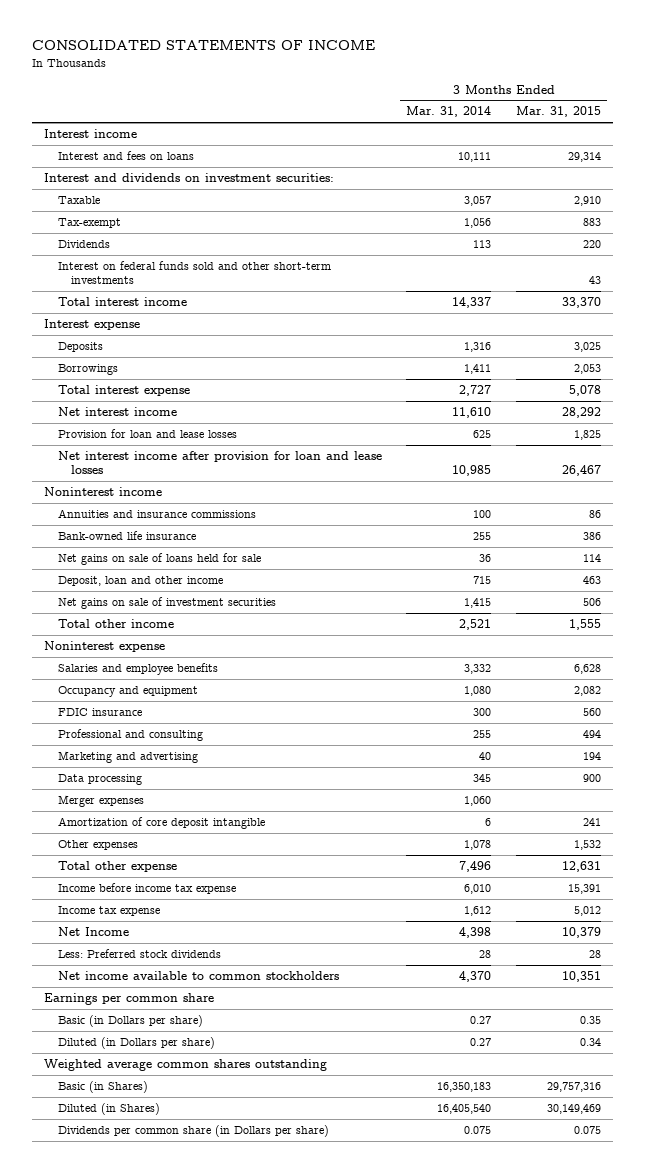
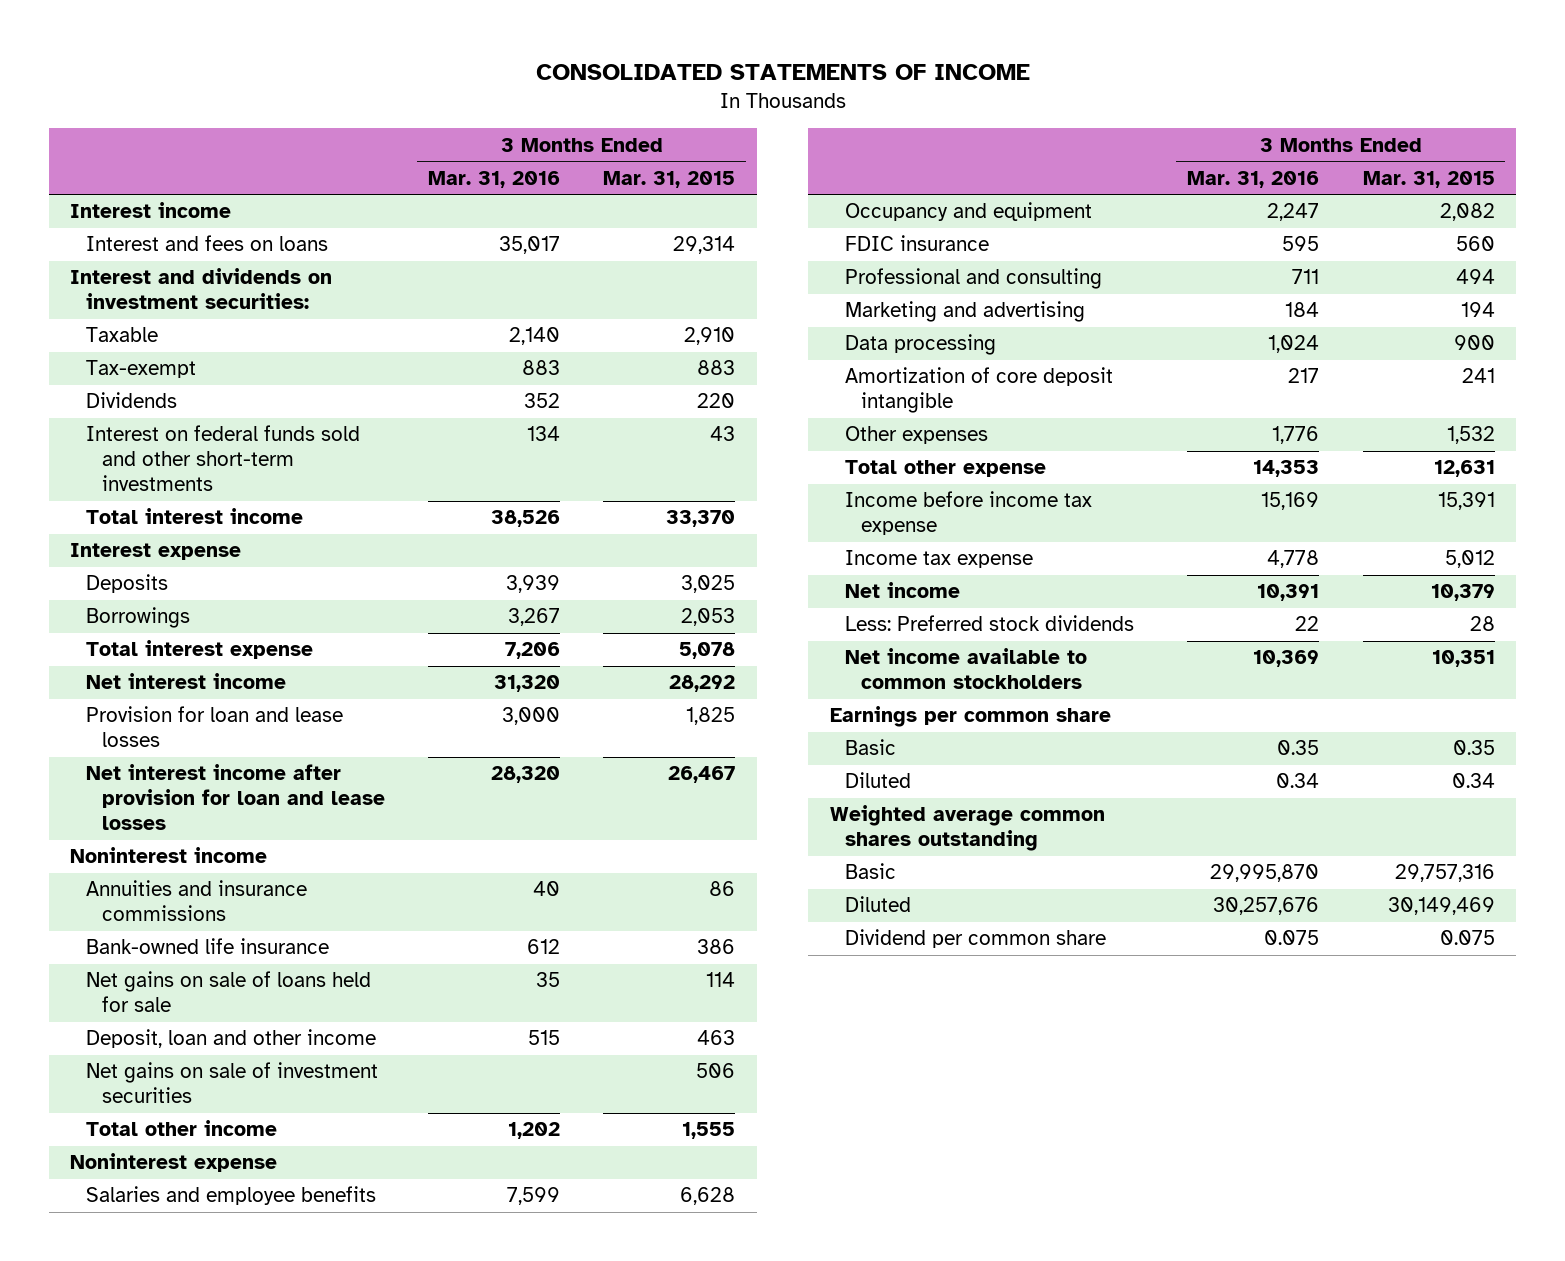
[406,106,492,118] Mar. 31, 2014 -> none
none -> [428,170,561,188] Mar. 31, 2016
[57,795,144,808] Merger expenses -> none
[57,927,129,937] Net Income -> [845,582,961,599] Net income
[57,1015,203,1028] Basic (in Dollars per share) -> [845,739,897,756] Basic
[57,1037,215,1050] Diluted (in Dollars per share) -> [845,772,912,789] Diluted
[57,1081,148,1094] Basic (in Shares) -> [845,863,897,880] Basic
[57,1103,160,1116] Diluted (in Shares) -> [845,896,912,913] Diluted
[57,1125,329,1138] Dividends per common share (in Dollars per share) -> [845,929,1107,949] Dividend per common share

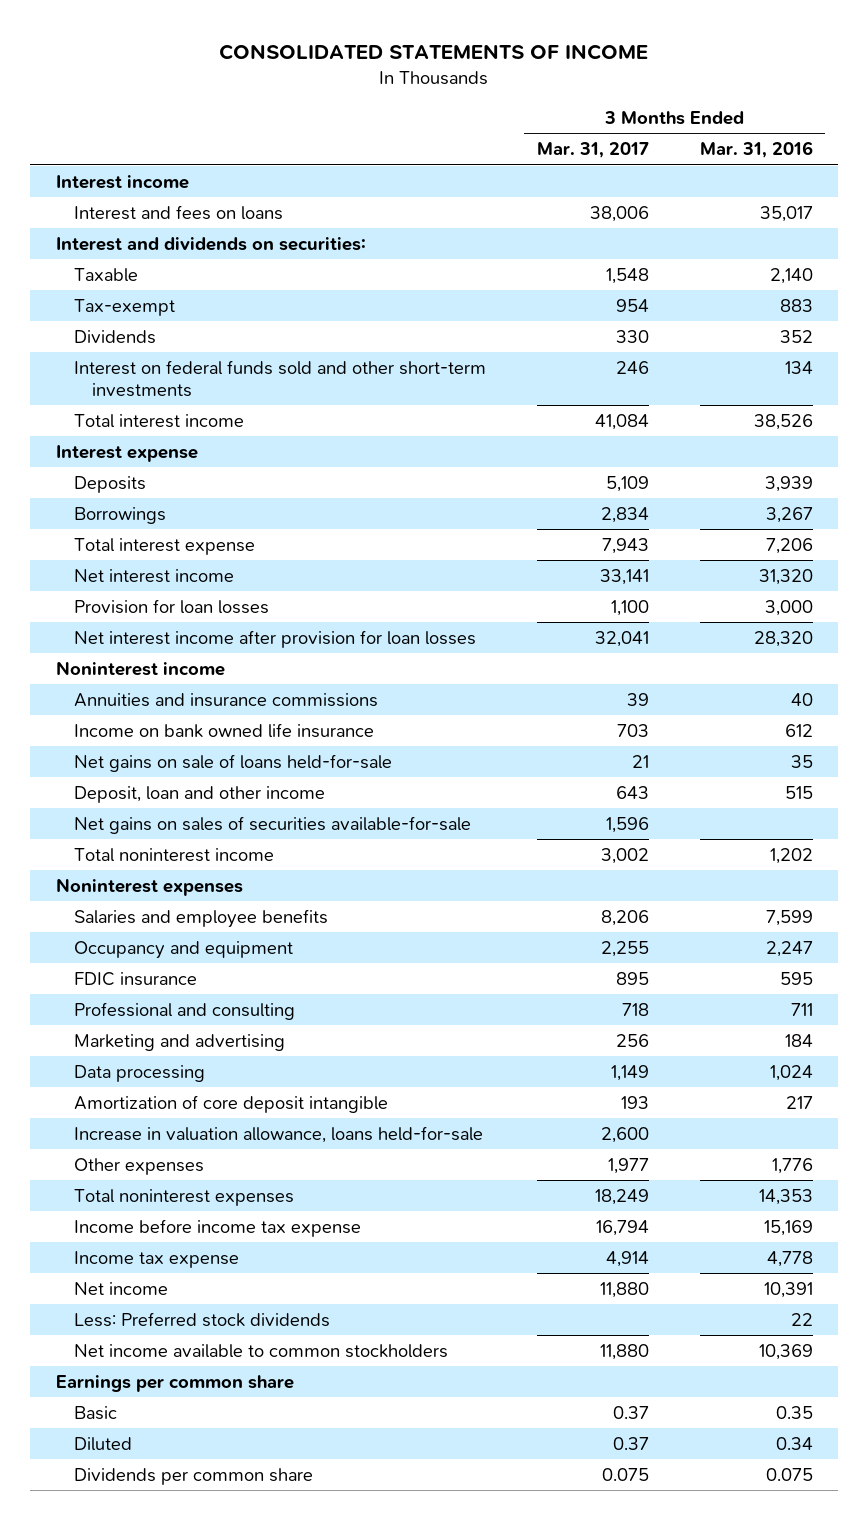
[603,170,736,188] Mar. 31, 2015 -> none
none -> [536,142,649,159] Mar. 31, 2017
[70,268,333,310] Interest and dividends on investment securities: -> [55,236,366,251] Interest and dividends on securities:
[86,706,344,748] Provision for loan and lease losses -> [73,598,269,614] Provision for loan losses
[86,764,385,831] Net interest income after provision for loan and lease losses -> [73,629,476,648] Net interest income after provision for loan losses
[86,938,330,955] Bank-owned life insurance -> [73,722,374,738] Income on bank owned life insurance
[86,971,372,1013] Net gains on sale of loans held for sale -> [73,753,392,772] Net gains on sale of loans held-for-sale
[86,1062,379,1104] Net gains on sale of investment securities -> [73,815,471,834] Net gains on sales of securities available-for-sale
[86,1120,278,1137] Total other income -> [73,847,274,862] Total noninterest income
[70,1153,278,1173] Noninterest expense -> [55,877,243,896] Noninterest expenses
none -> [73,1125,483,1143] Increase in valuation allowance, loans held-for-sale
[845,460,1047,478] Total other expense -> [73,1188,294,1206] Total noninterest expenses
[829,805,1105,852] Weighted average common shares outstanding -> none
[845,863,897,880] Basic -> none
[845,896,912,913] Diluted -> none
[845,929,1107,949] Dividend per common share -> [73,1467,313,1485] Dividends per common share

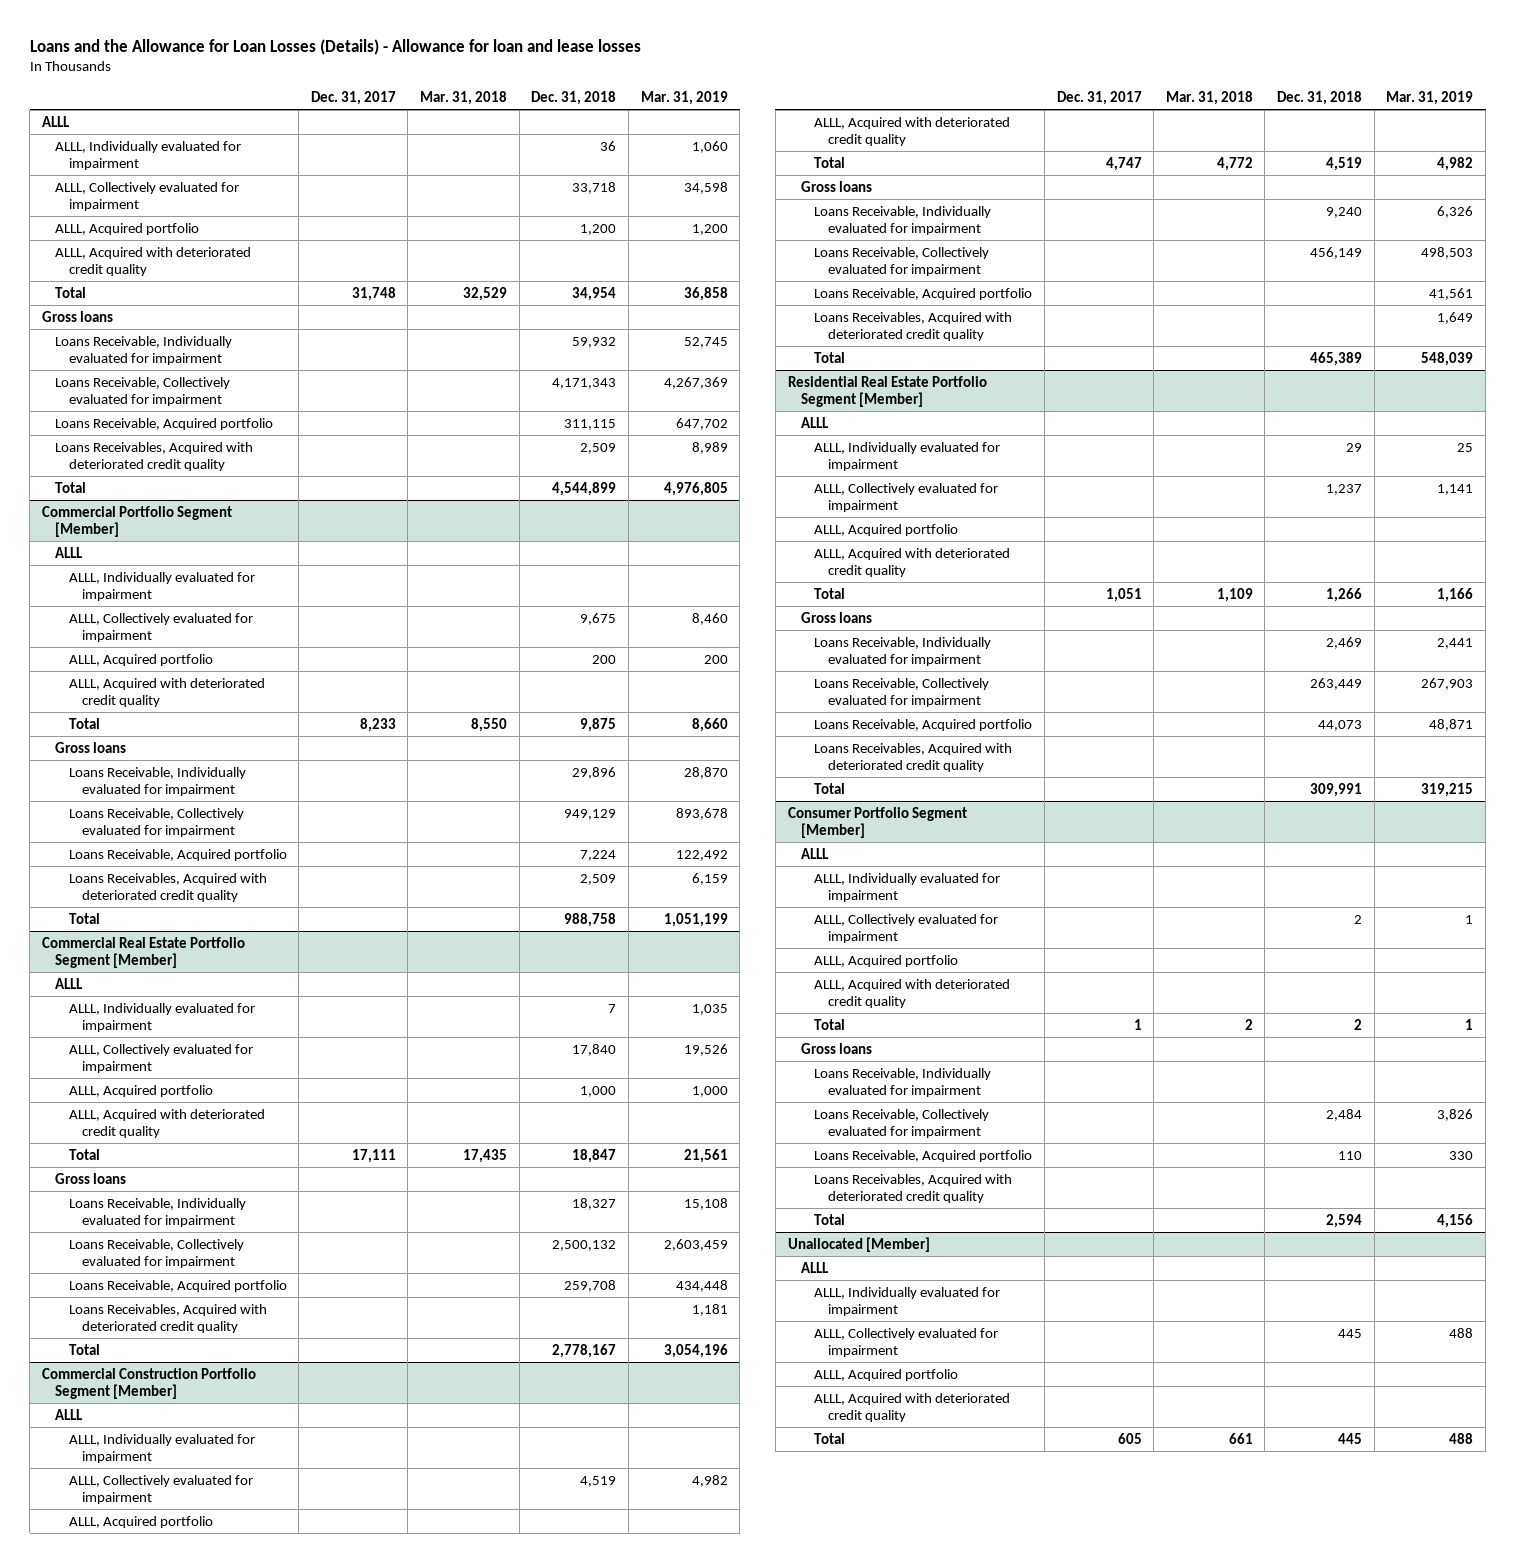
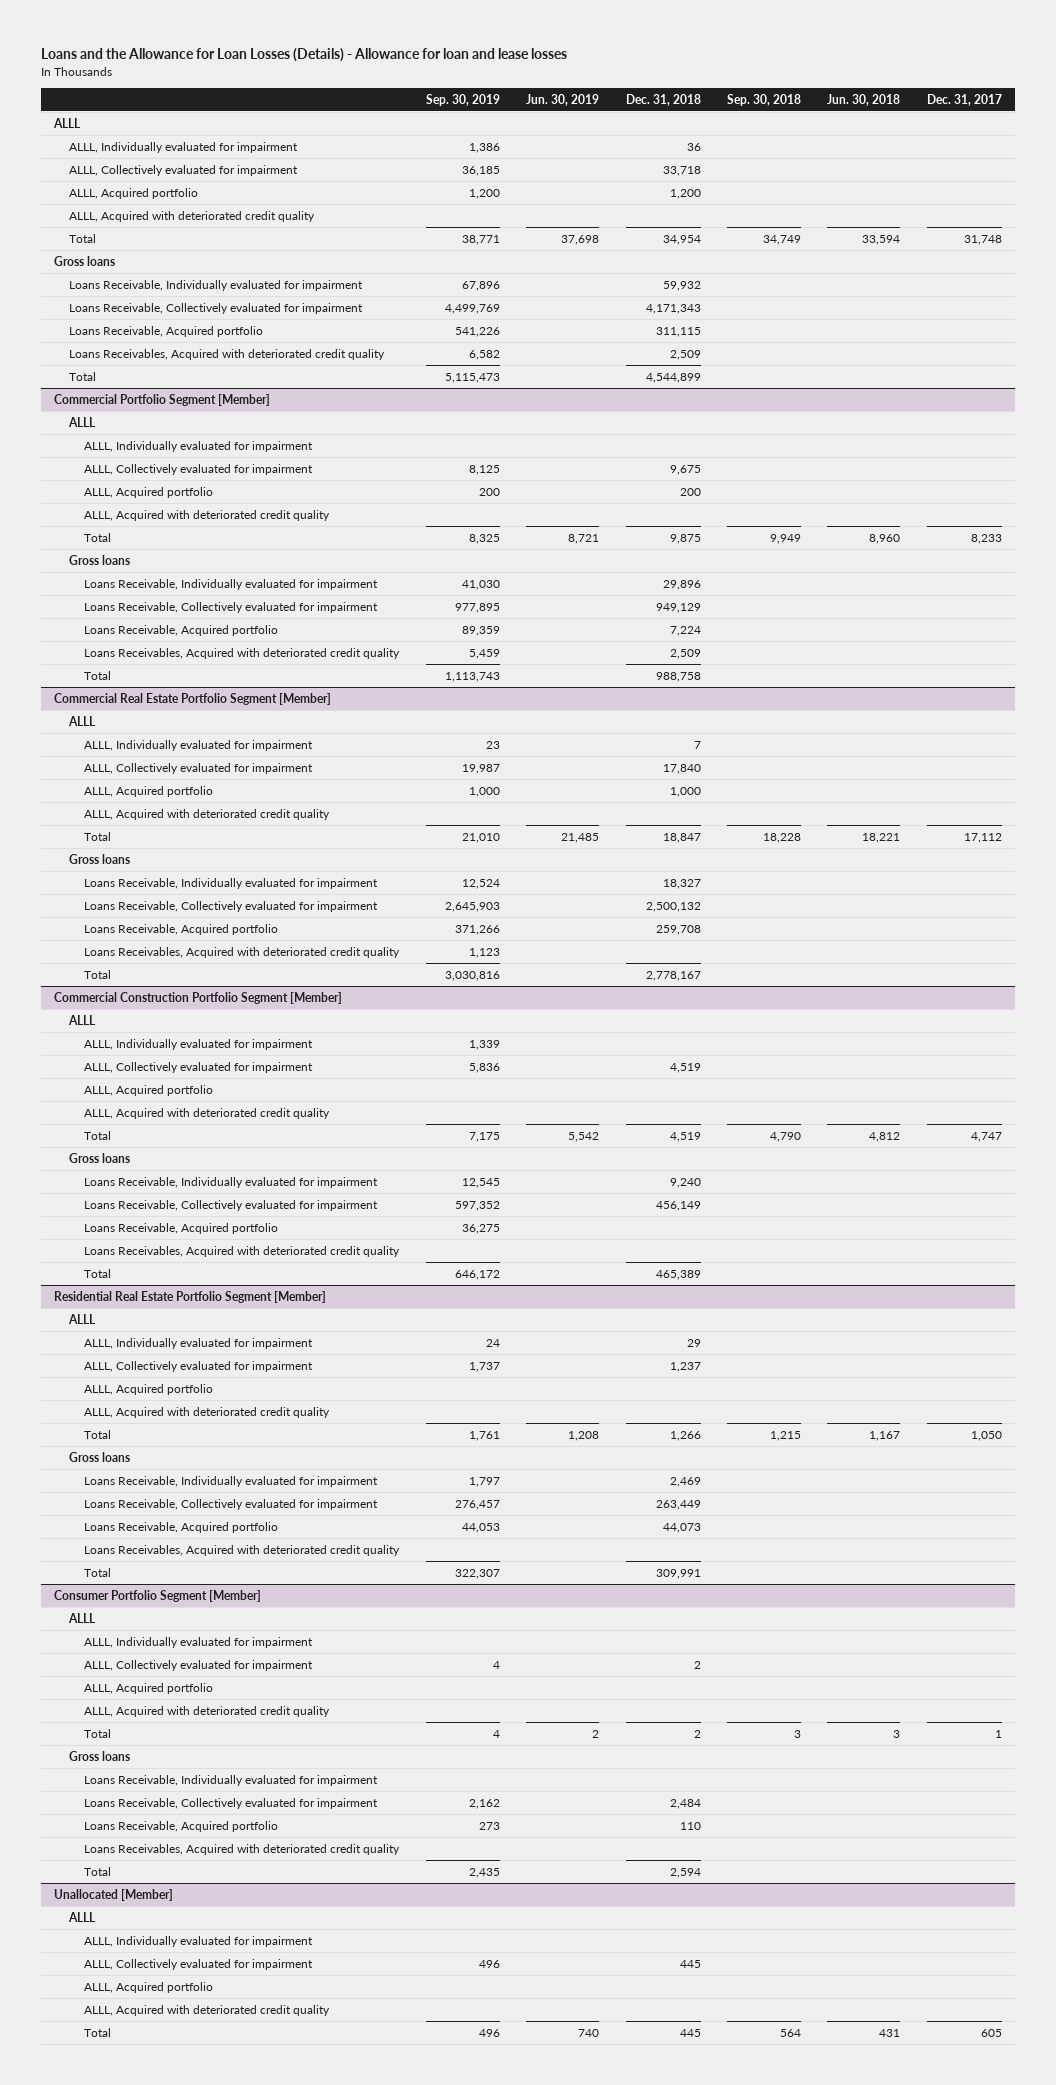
[420,91,508,106] Mar. 31, 2018 -> none
[640,91,728,106] Mar. 31, 2019 -> none
none -> [425,93,500,106] Sep. 30, 2019
none -> [526,93,600,106] Jun. 30, 2019
none -> [727,93,802,106] Sep. 30, 2018
none -> [827,93,901,106] Jun. 30, 2018
[351,1148,396,1163] 17,111 -> [963,832,1002,843] 17,112
[1105,587,1142,602] 1,051 -> [970,1430,1002,1441] 1,050

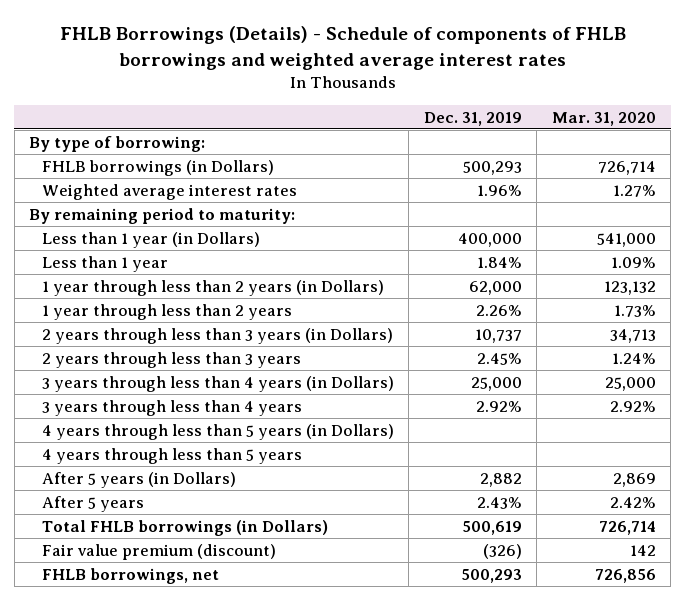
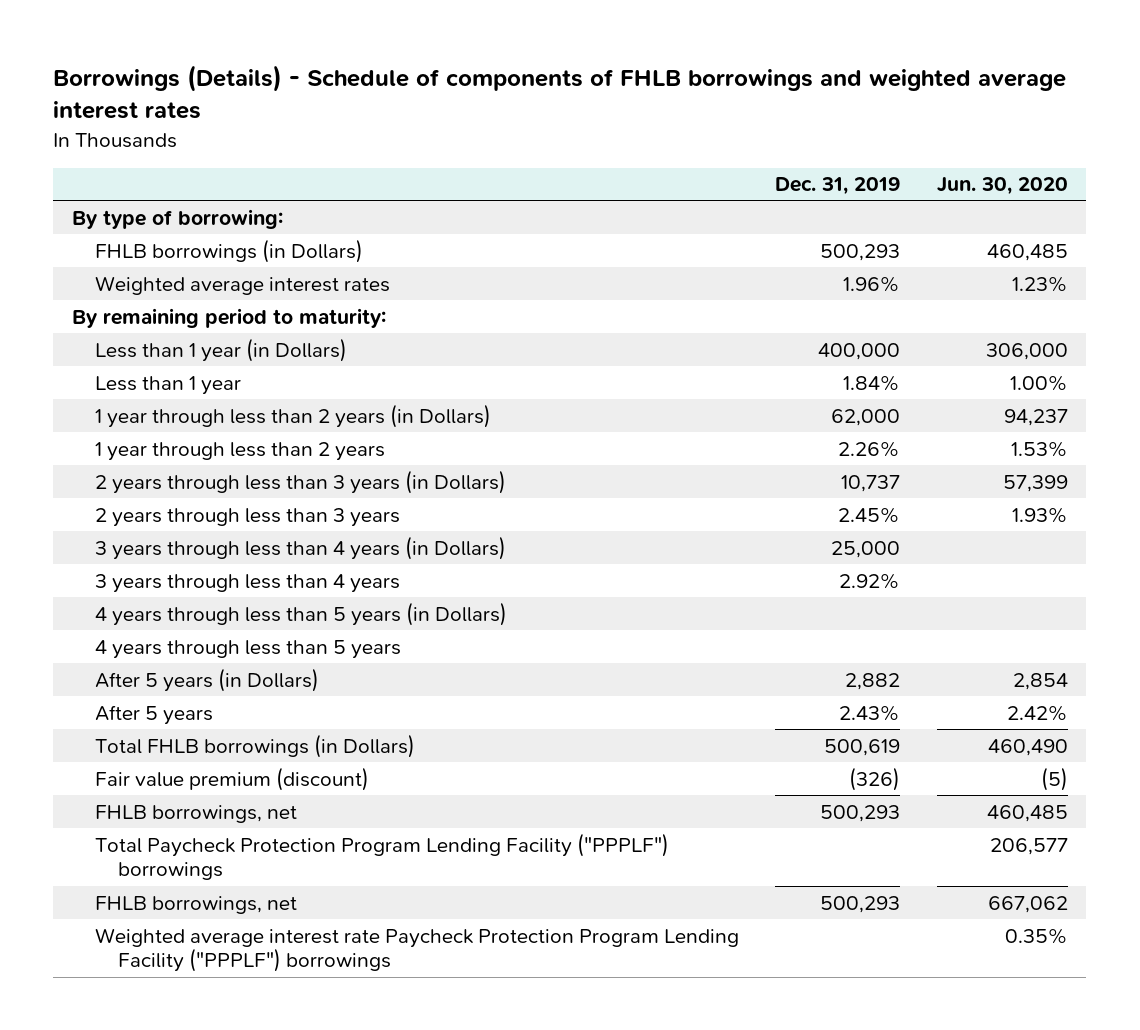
[59,26,626,70] FHLB Borrowings (Details) - Schedule of components of FHLB borrowings and weighted average interest rates -> [53,64,1067,120] Borrowings (Details) - Schedule of components of FHLB borrowings and weighted average interest rates
[551,111,656,126] Mar. 31, 2020 -> none
none -> [937,177,1069,196] Jun. 30, 2020
none -> [94,832,669,881] Total Paycheck Protection Program Lending Facility ("PPPLF") borrowings
none -> [94,895,297,914] FHLB borrowings, net
none -> [94,927,739,973] Weighted average interest rate Paycheck Protection Program Lending Facility ("PPPLF") borrowings

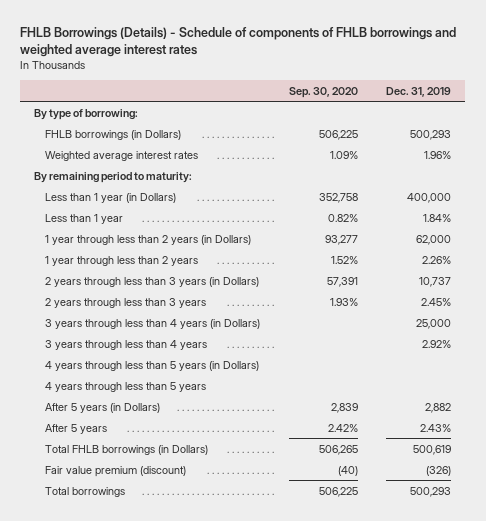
[53,64,1067,120] Borrowings (Details) - Schedule of components of FHLB borrowings and weighted average interest rates -> [20,27,457,58] FHLB Borrowings (Details) - Schedule of components of FHLB borrowings and weighted average interest rates
[937,177,1069,196] Jun. 30, 2020 -> none
none -> [288,86,358,98] Sep. 30, 2020
[94,804,297,823] FHLB borrowings, net -> none
[94,832,669,881] Total Paycheck Protection Program Lending Facility ("PPPLF") borrowings -> none
[94,927,739,973] Weighted average interest rate Paycheck Protection Program Lending Facility ("PPPLF") borrowings -> none
[94,895,297,914] FHLB borrowings, net -> [45,486,126,497] Total borrowings

